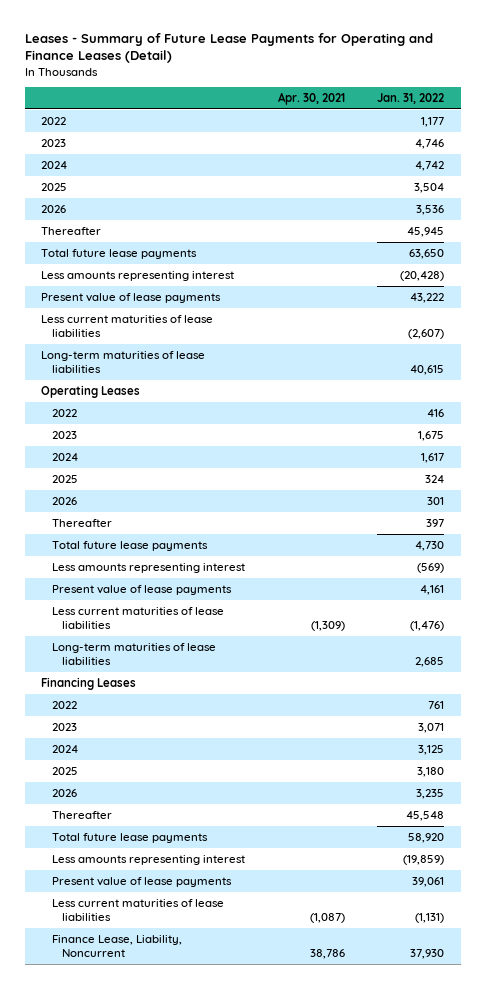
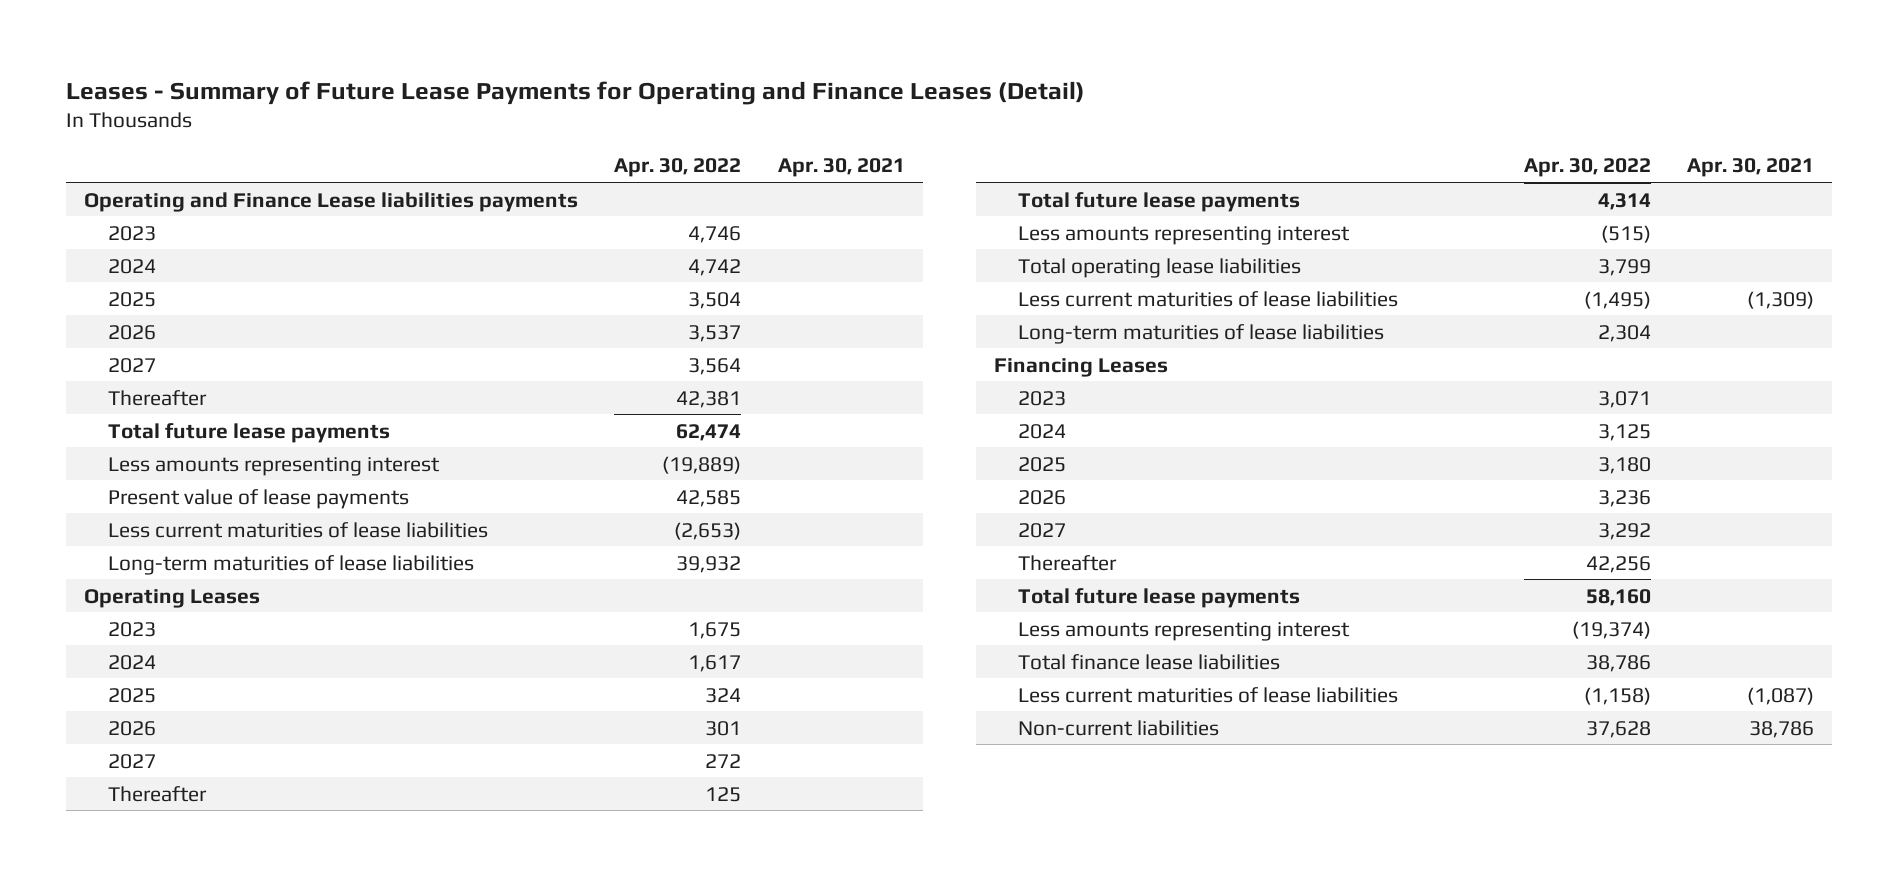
[377,93,445,105] Jan. 31, 2022 -> none
none -> [614,158,742,178] Apr. 30, 2022
[41,116,67,125] 2022 -> none
none -> [83,191,578,212] Operating and Finance Lease liabilities payments
none -> [107,357,156,373] 2027
[51,408,77,417] 2022 -> none
none -> [107,753,156,769] 2027
[51,584,232,595] Present value of lease payments -> [1017,257,1301,278] Total operating lease liabilities
[51,700,77,709] 2022 -> none
none -> [1017,522,1066,538] 2027
[51,876,232,887] Present value of lease payments -> [1017,653,1280,670] Total finance lease liabilities
[51,934,182,957] Finance Lease, Liability, Noncurrent -> [1017,719,1219,736] Non-current liabilities

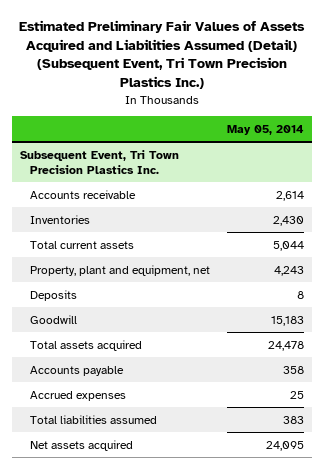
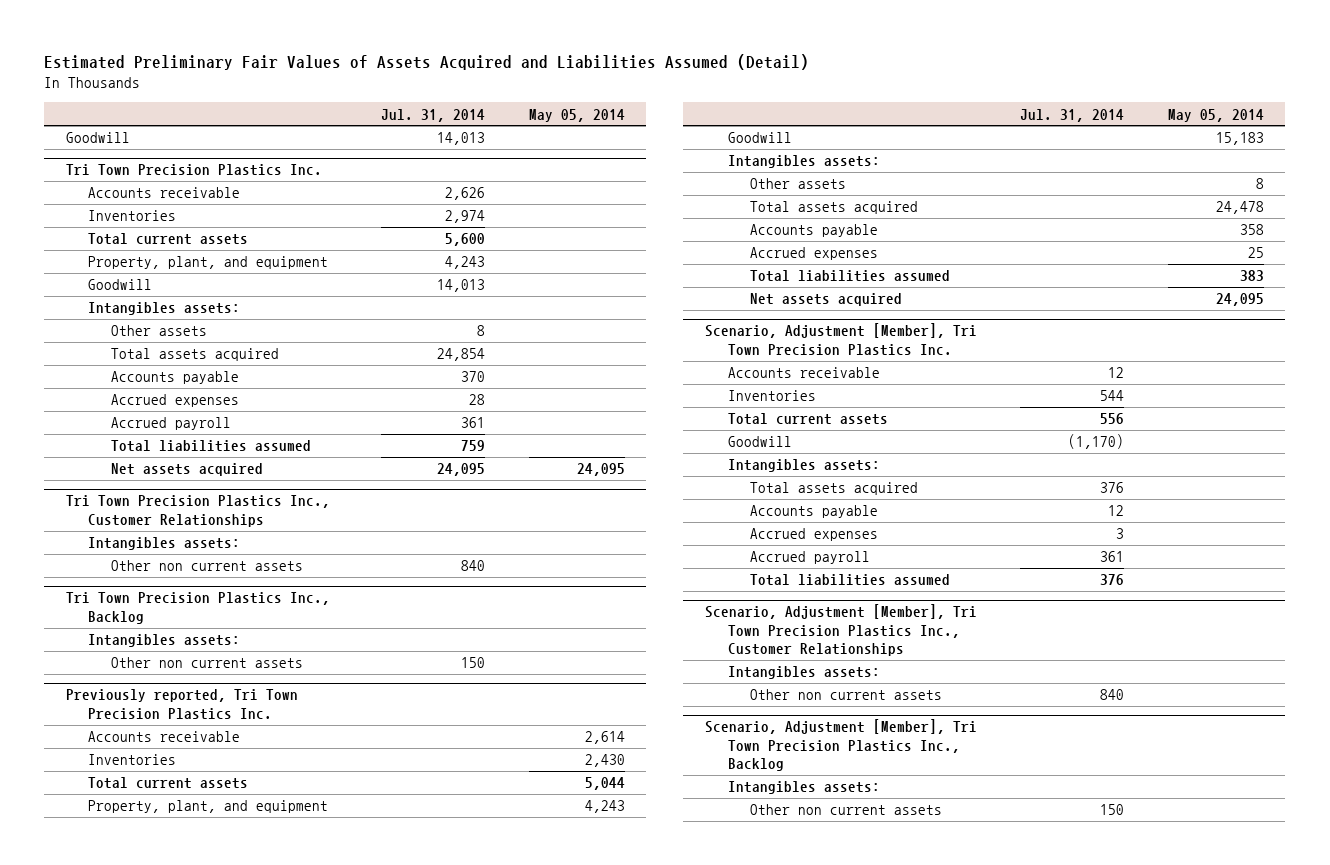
[18,19,305,90] Estimated Preliminary Fair Values of Assets Acquired and Liabilities Assumed (Detail) (Subsequent Event, Tri Town Precision Plastics Inc.) -> [44,54,810,71] Estimated Preliminary Fair Values of Assets Acquired and Liabilities Assumed (Detail)
none -> [381,108,486,122] Jul. 31, 2014
none -> [65,132,130,144] Goodwill
none -> [65,164,322,177] Tri Town Precision Plastics Inc.
none -> [88,187,241,199] Accounts receivable
none -> [88,210,177,222] Inventories
none -> [88,233,249,246] Total current assets
none -> [88,256,329,270] Property, plant, and equipment
none -> [88,279,153,291] Goodwill
none -> [88,302,241,316] Intangibles assets:
none -> [110,325,207,337] Other assets
none -> [110,348,279,362] Total assets acquired
none -> [110,371,239,385] Accounts payable
none -> [110,394,239,408] Accrued expenses
none -> [110,417,231,431] Accrued payroll
none -> [110,440,311,453] Total liabilities assumed
none -> [110,463,263,477] Net assets acquired
none -> [65,495,330,527] Tri Town Precision Plastics Inc., Customer Relationships
none -> [88,537,241,551] Intangibles assets:
none -> [110,560,303,572] Other non current assets
none -> [65,592,330,624] Tri Town Precision Plastics Inc., Backlog
none -> [88,634,241,648] Intangibles assets:
none -> [110,657,303,669] Other non current assets
[19,149,179,174] Subsequent Event, Tri Town Precision Plastics Inc. -> [65,689,298,720] Previously reported, Tri Town Precision Plastics Inc.
[30,289,78,301] Deposits -> none
[30,264,211,276] Property, plant and equipment, net -> [88,800,329,814] Property, plant, and equipment
none -> [727,155,880,169] Intangibles assets:
none -> [750,178,847,190] Other assets
none -> [705,323,978,356] Scenario, Adjustment [Member], Tri Town Precision Plastics Inc.
none -> [727,367,880,379] Accounts receivable
none -> [727,390,816,402] Inventories
none -> [727,413,888,426] Total current assets
none -> [727,436,792,448] Goodwill
none -> [727,459,880,473] Intangibles assets:
none -> [750,482,919,496] Total assets acquired
none -> [750,505,879,519] Accounts payable
none -> [750,528,879,542] Accrued expenses
none -> [750,551,871,565] Accrued payroll
none -> [750,574,951,587] Total liabilities assumed
none -> [705,604,978,656] Scenario, Adjustment [Member], Tri Town Precision Plastics Inc., Customer Relationships
none -> [727,666,880,680] Intangibles assets:
none -> [750,689,943,701] Other non current assets
none -> [705,719,978,771] Scenario, Adjustment [Member], Tri Town Precision Plastics Inc., Backlog
none -> [727,781,880,795] Intangibles assets:
none -> [750,804,943,816] Other non current assets

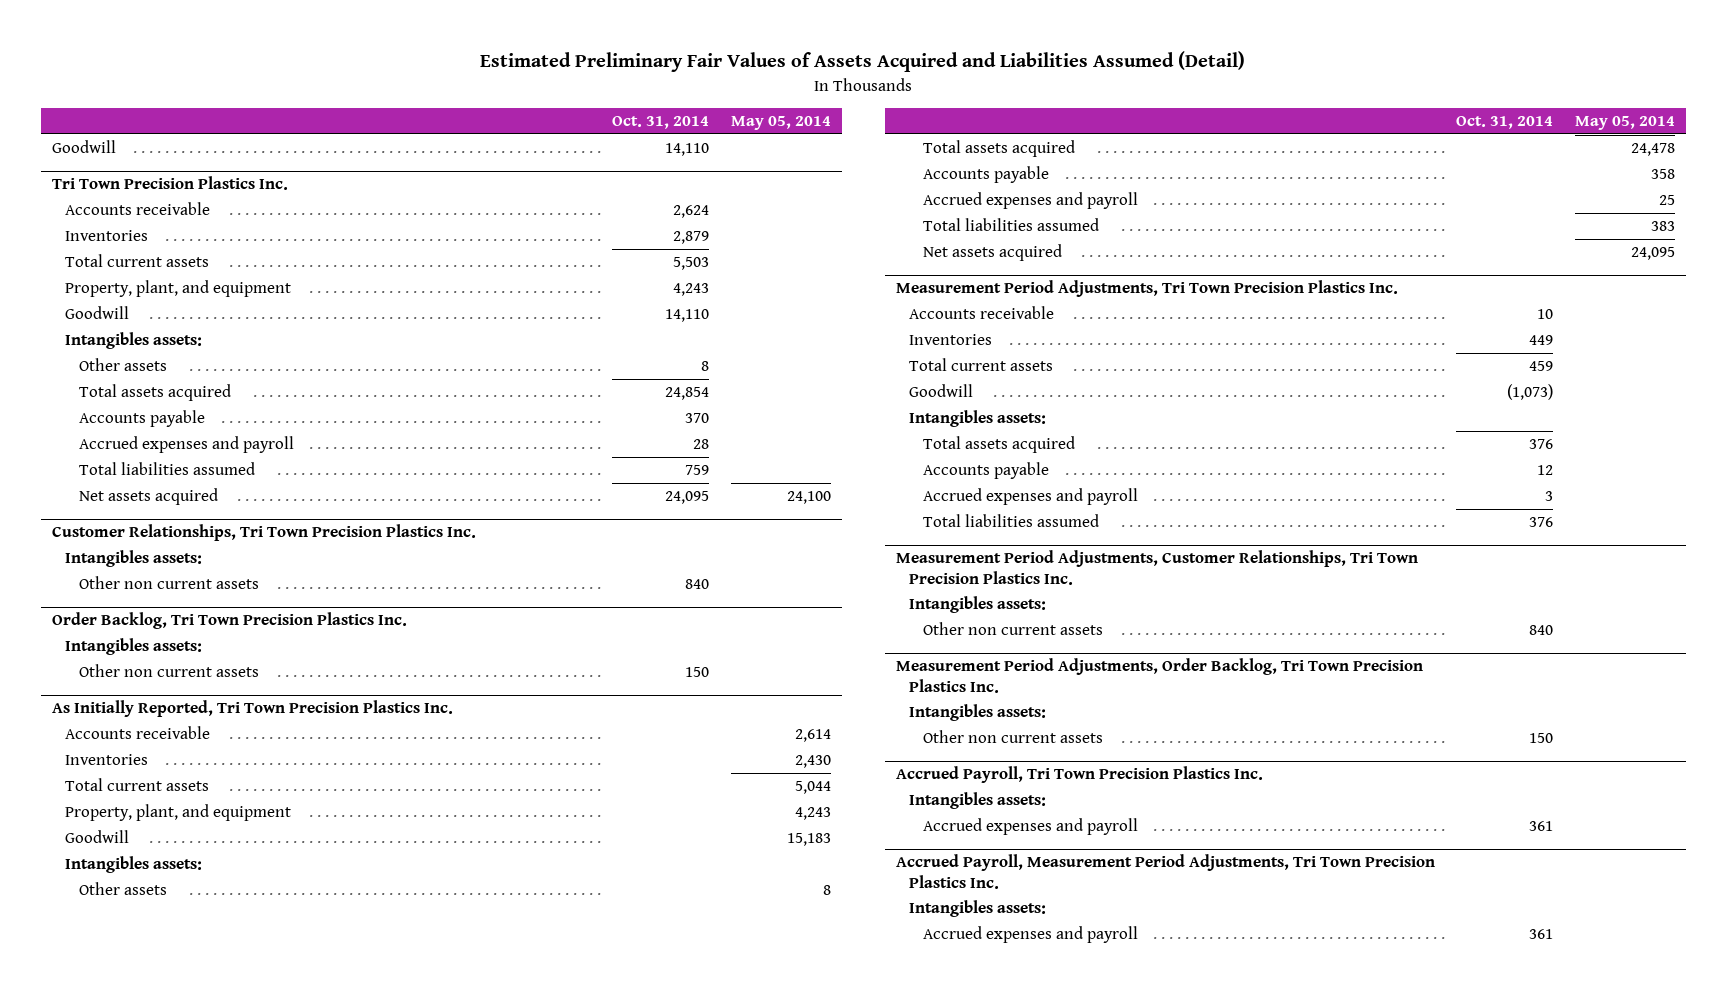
[381,108,486,122] Jul. 31, 2014 -> none
none -> [612,116,710,130] Oct. 31, 2014
[110,394,239,408] Accrued expenses -> none
[110,417,231,431] Accrued payroll -> [78,436,294,454] Accrued expenses and payroll
[576,463,625,477] 24,095 -> [786,491,831,505] 24,100
[65,495,330,527] Tri Town Precision Plastics Inc., Customer Relationships -> [51,524,476,542] Customer Relationships, Tri Town Precision Plastics Inc.
[65,592,330,624] Tri Town Precision Plastics Inc., Backlog -> [51,612,407,630] Order Backlog, Tri Town Precision Plastics Inc.
[65,689,298,720] Previously reported, Tri Town Precision Plastics Inc. -> [51,700,453,718] As Initially Reported, Tri Town Precision Plastics Inc.
[750,247,879,261] Accrued expenses -> [922,192,1138,210] Accrued expenses and payroll
[705,323,978,356] Scenario, Adjustment [Member], Tri Town Precision Plastics Inc. -> [895,280,1398,298] Measurement Period Adjustments, Tri Town Precision Plastics Inc.
[750,528,879,542] Accrued expenses -> none
[750,551,871,565] Accrued payroll -> [922,488,1138,506] Accrued expenses and payroll
[705,604,978,656] Scenario, Adjustment [Member], Tri Town Precision Plastics Inc., Customer Relationships -> [895,550,1418,585] Measurement Period Adjustments, Customer Relationships, Tri Town Precision Plastics Inc.
[705,719,978,771] Scenario, Adjustment [Member], Tri Town Precision Plastics Inc., Backlog -> [895,658,1423,693] Measurement Period Adjustments, Order Backlog, Tri Town Precision Plastics Inc.
none -> [895,766,1263,784] Accrued Payroll, Tri Town Precision Plastics Inc.
none -> [909,792,1047,810] Intangibles assets:
none -> [922,818,1138,836] Accrued expenses and payroll
none -> [895,854,1435,889] Accrued Payroll, Measurement Period Adjustments, Tri Town Precision Plastics Inc.
none -> [909,900,1047,918] Intangibles assets:
none -> [922,926,1138,944] Accrued expenses and payroll

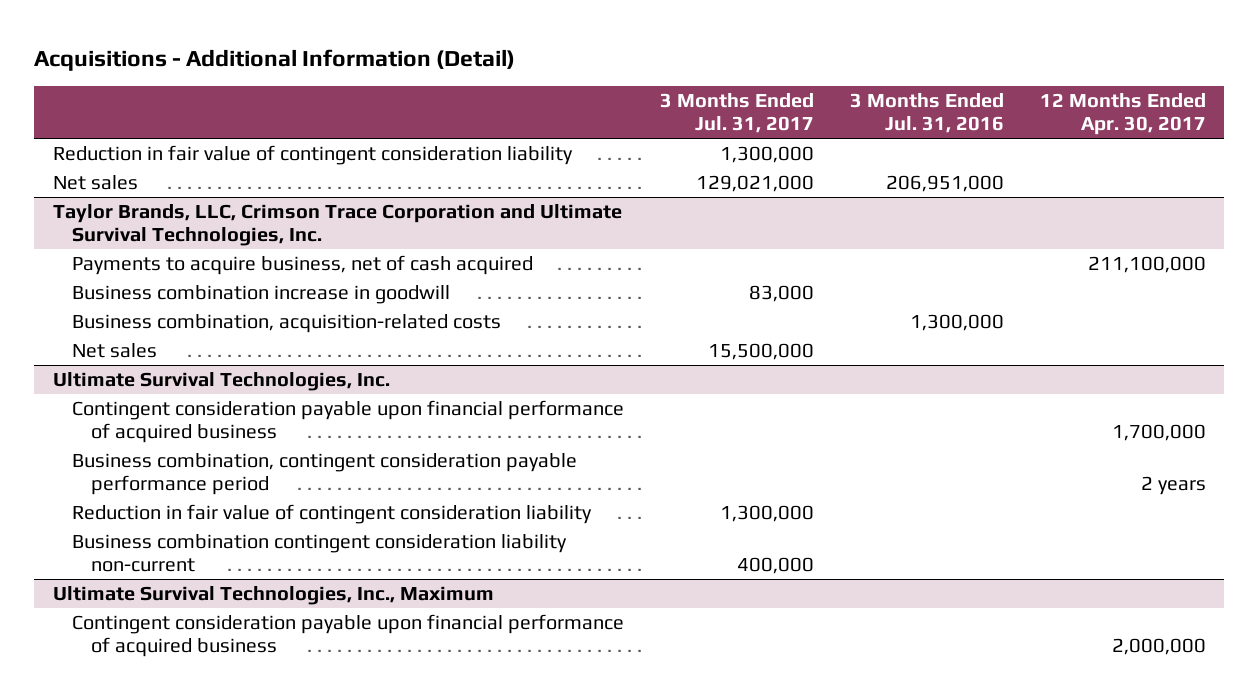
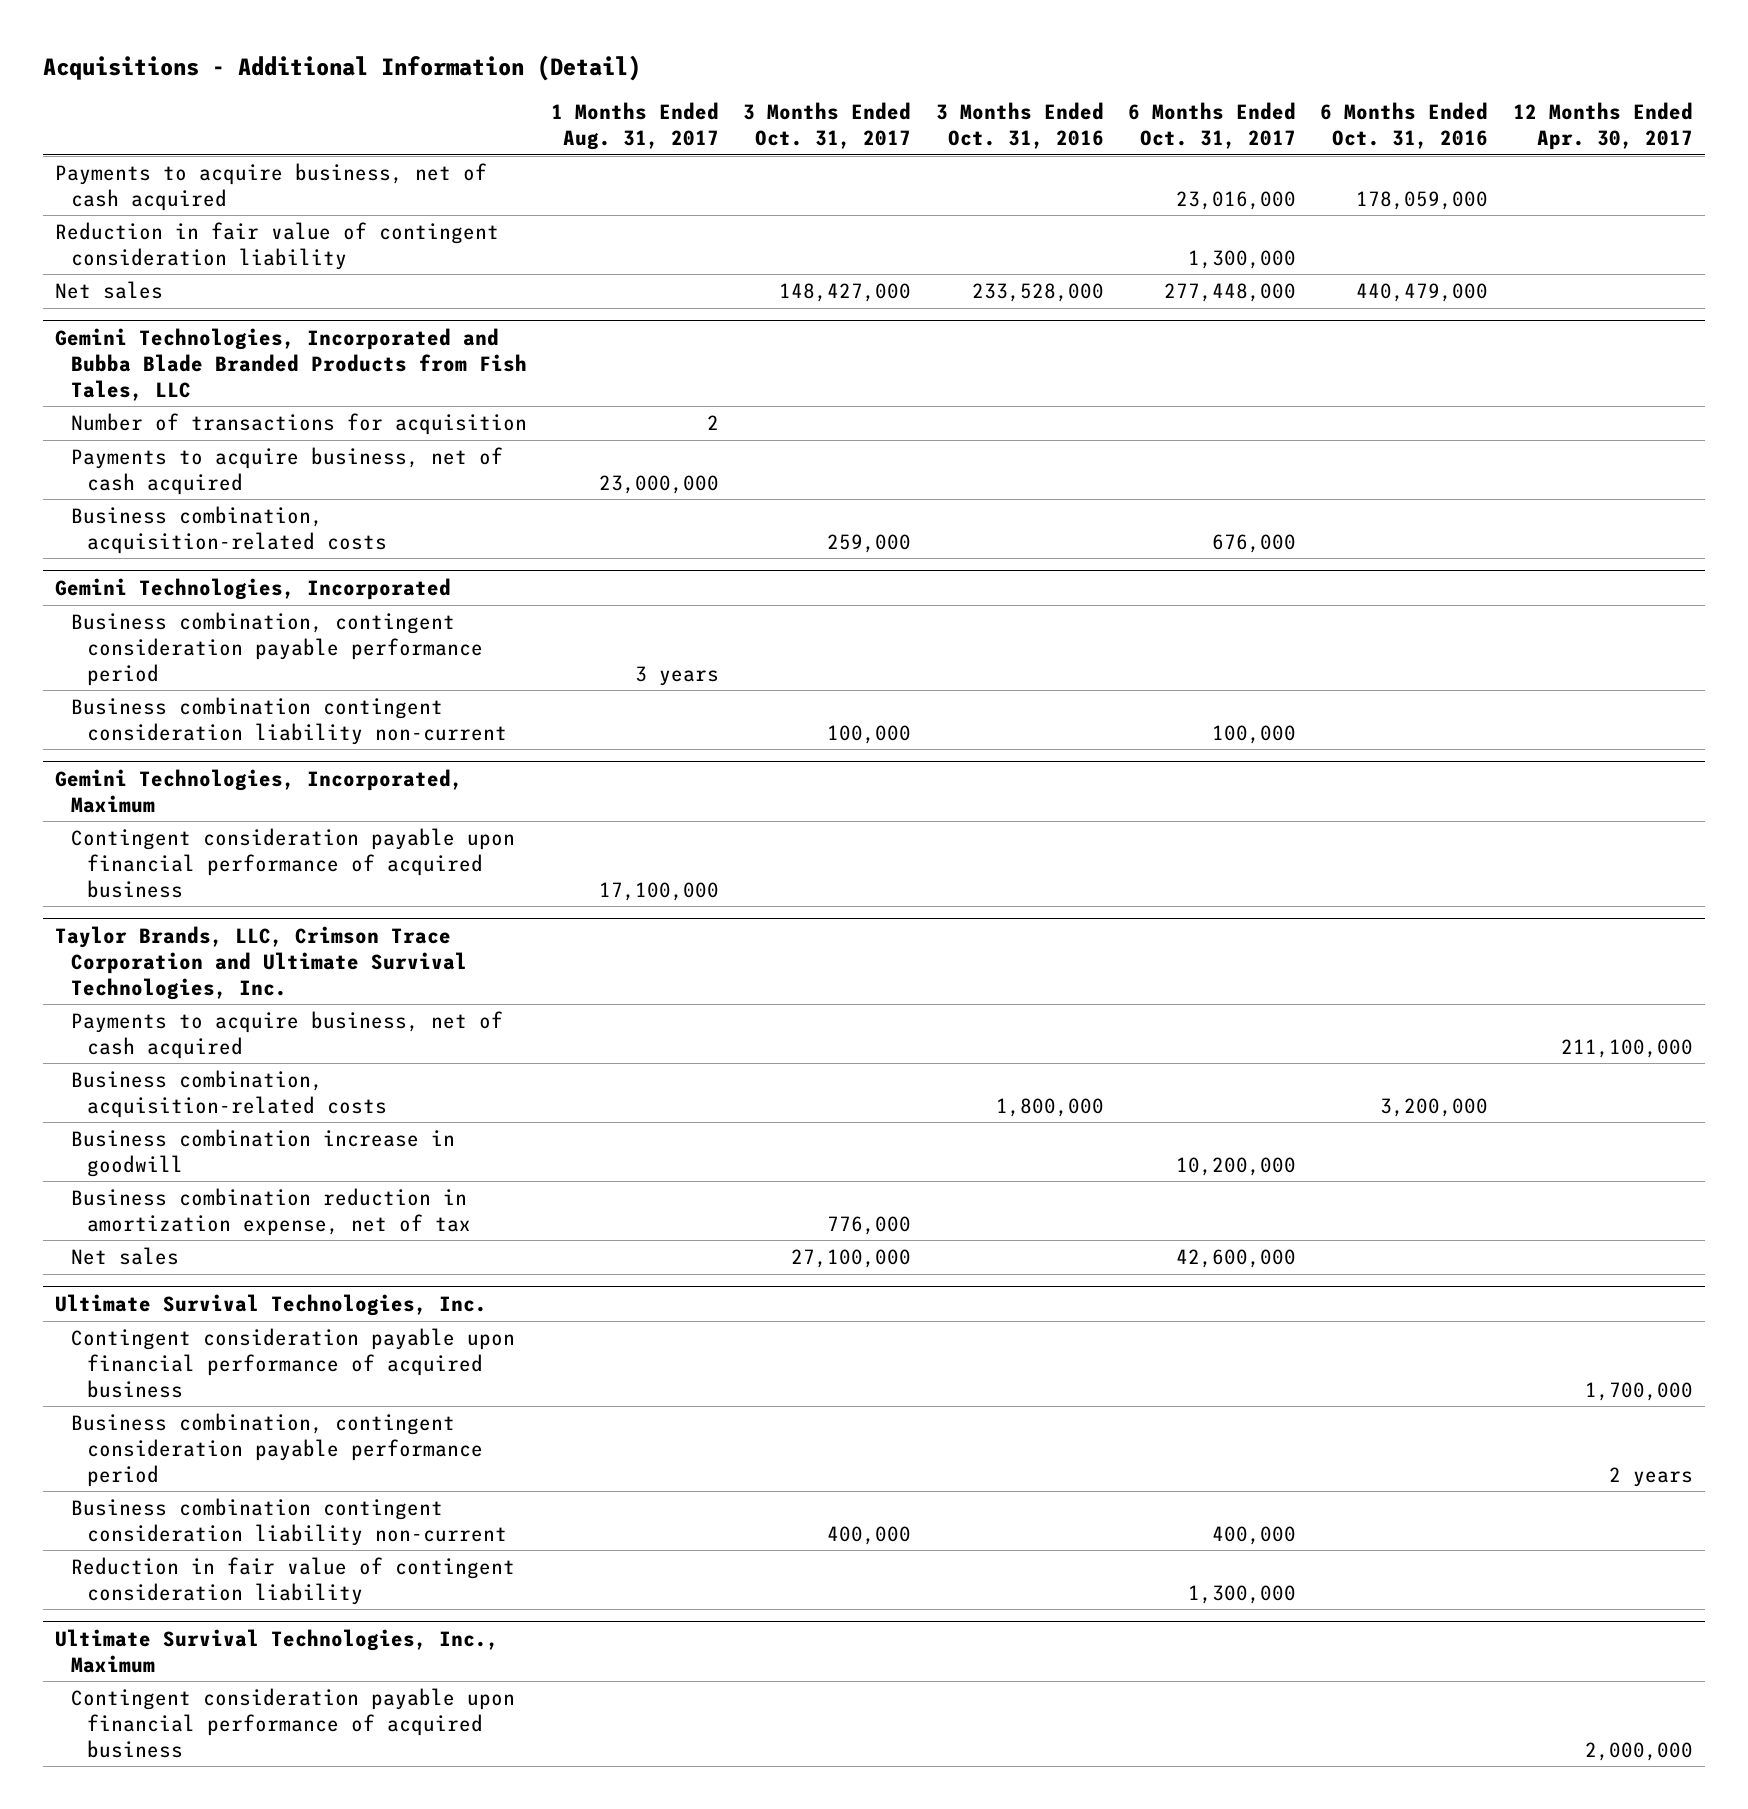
[659,92,814,134] 3 Months Ended Jul. 31, 2017 -> none
[850,92,1005,134] 3 Months Ended Jul. 31, 2016 -> none
none -> [551,102,720,150] 1 Months Ended Aug. 31, 2017
none -> [743,102,912,149] 3 Months Ended Oct. 31, 2017
none -> [935,102,1104,149] 3 Months Ended Oct. 31, 2016
none -> [1128,102,1297,149] 6 Months Ended Oct. 31, 2017
none -> [1320,102,1489,149] 6 Months Ended Oct. 31, 2016
none -> [54,163,487,211] Payments to acquire business, net of cash acquired
none -> [54,327,527,401] Gemini Technologies, Incorporated and Bubba Blade Branded Products from Fish Tales, LLC
none -> [70,413,527,436] Number of transactions for acquisition
none -> [70,447,503,495] Payments to acquire business, net of cash acquired
none -> [70,506,387,554] Business combination, acquisition-related costs
none -> [54,577,451,600] Gemini Technologies, Incorporated
none -> [70,612,483,686] Business combination, contingent consideration payable performance period
none -> [70,697,507,745] Business combination contingent consideration liability non-current
none -> [54,768,463,813] Gemini Technologies, Incorporated, Maximum
none -> [70,828,515,898] Contingent consideration payable upon financial performance of acquired business
[71,284,450,304] Business combination increase in goodwill -> [70,1129,455,1177] Business combination increase in goodwill
none -> [70,1188,471,1236] Business combination reduction in amortization expense, net of tax
[71,503,592,524] Reduction in fair value of contingent consideration liability -> [70,1557,515,1605] Reduction in fair value of contingent consideration liability

